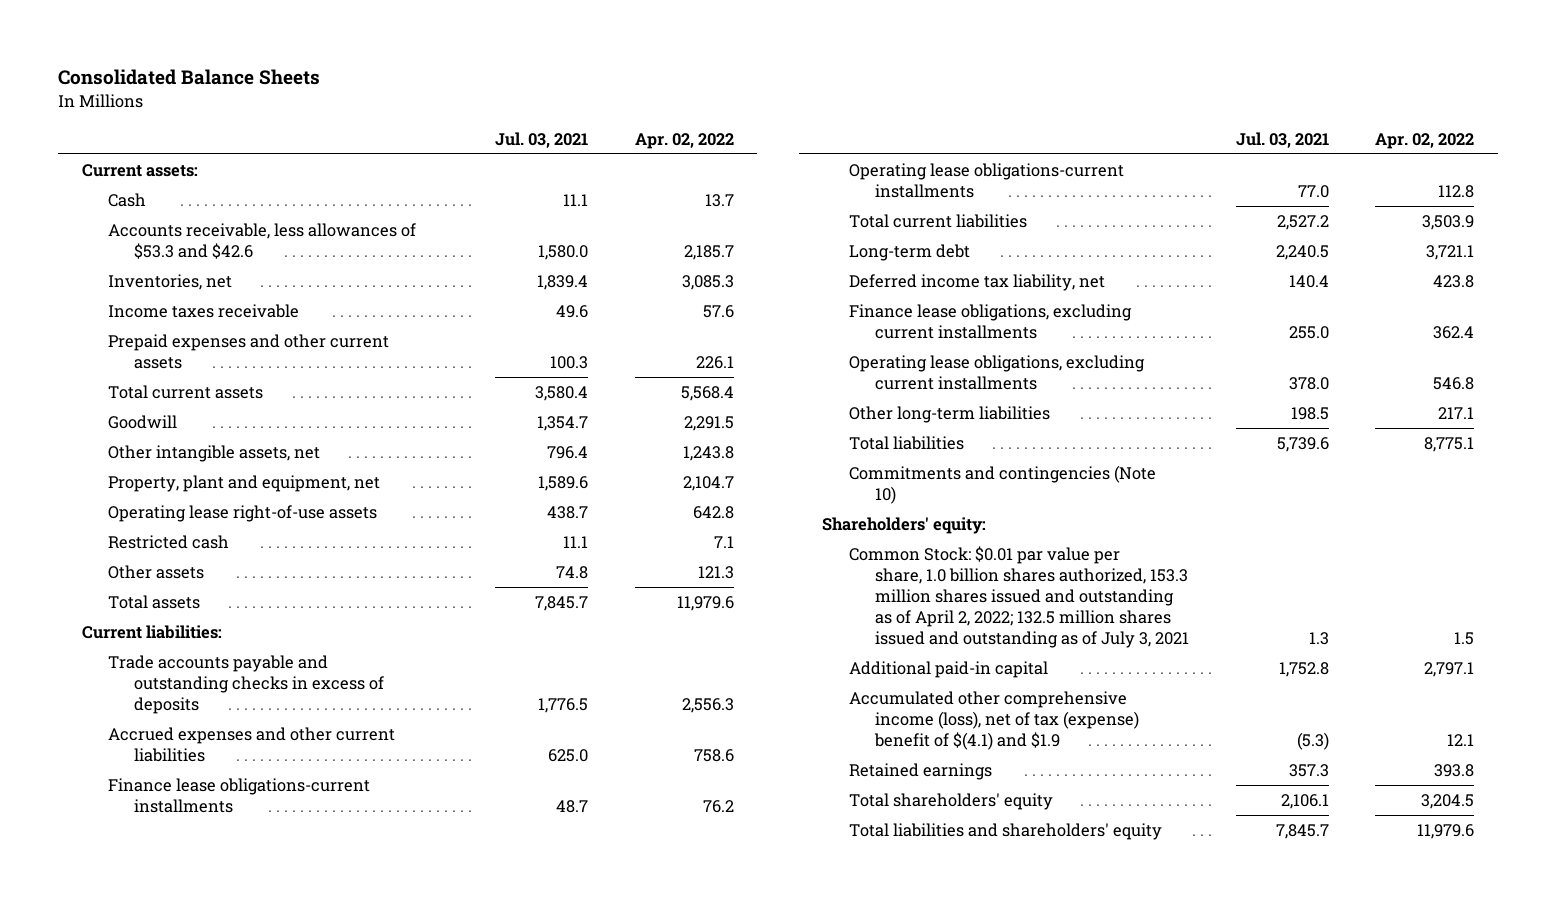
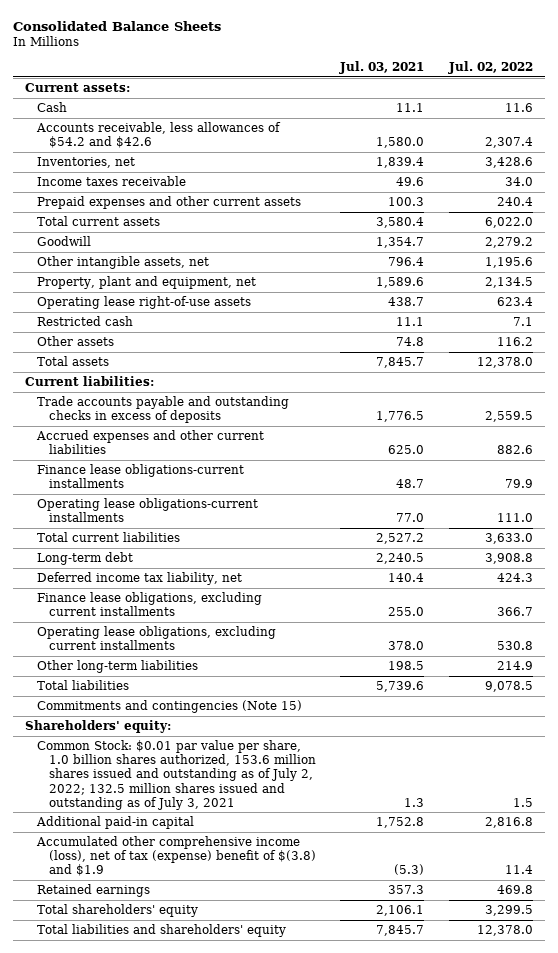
[634,132,734,149] Apr. 02, 2022 -> none
none -> [447,61,533,75] Jul. 02, 2022
[107,223,416,260] Accounts receivable, less allowances of $53.3 and $42.6 -> [36,121,282,149] Accounts receivable, less allowances of $54.2 and $42.6
[848,465,1156,505] Commitments and contingencies (Note 10) -> [37,699,303,713] Commitments and contingencies (Note 15)
[848,546,1189,649] Common Stock: $0.01 par value per share, 1.0 billion shares authorized, 153.3 million shares issued and outstanding as of April 2, 2022; 132.5 million shares issued and outstanding as of July 3, 2021 -> [37,739,316,810] Common Stock: $0.01 par value per share, 1.0 billion shares authorized, 153.6 million shares issued and outstanding as of July 2, 2022; 132.5 million shares issued and outstanding as of July 3, 2021
[848,691,1139,751] Accumulated other comprehensive income (loss), net of tax (expense) benefit of $(4.1) and $1.9 -> [36,835,316,877] Accumulated other comprehensive income (loss), net of tax (expense) benefit of $(3.8) and $1.9

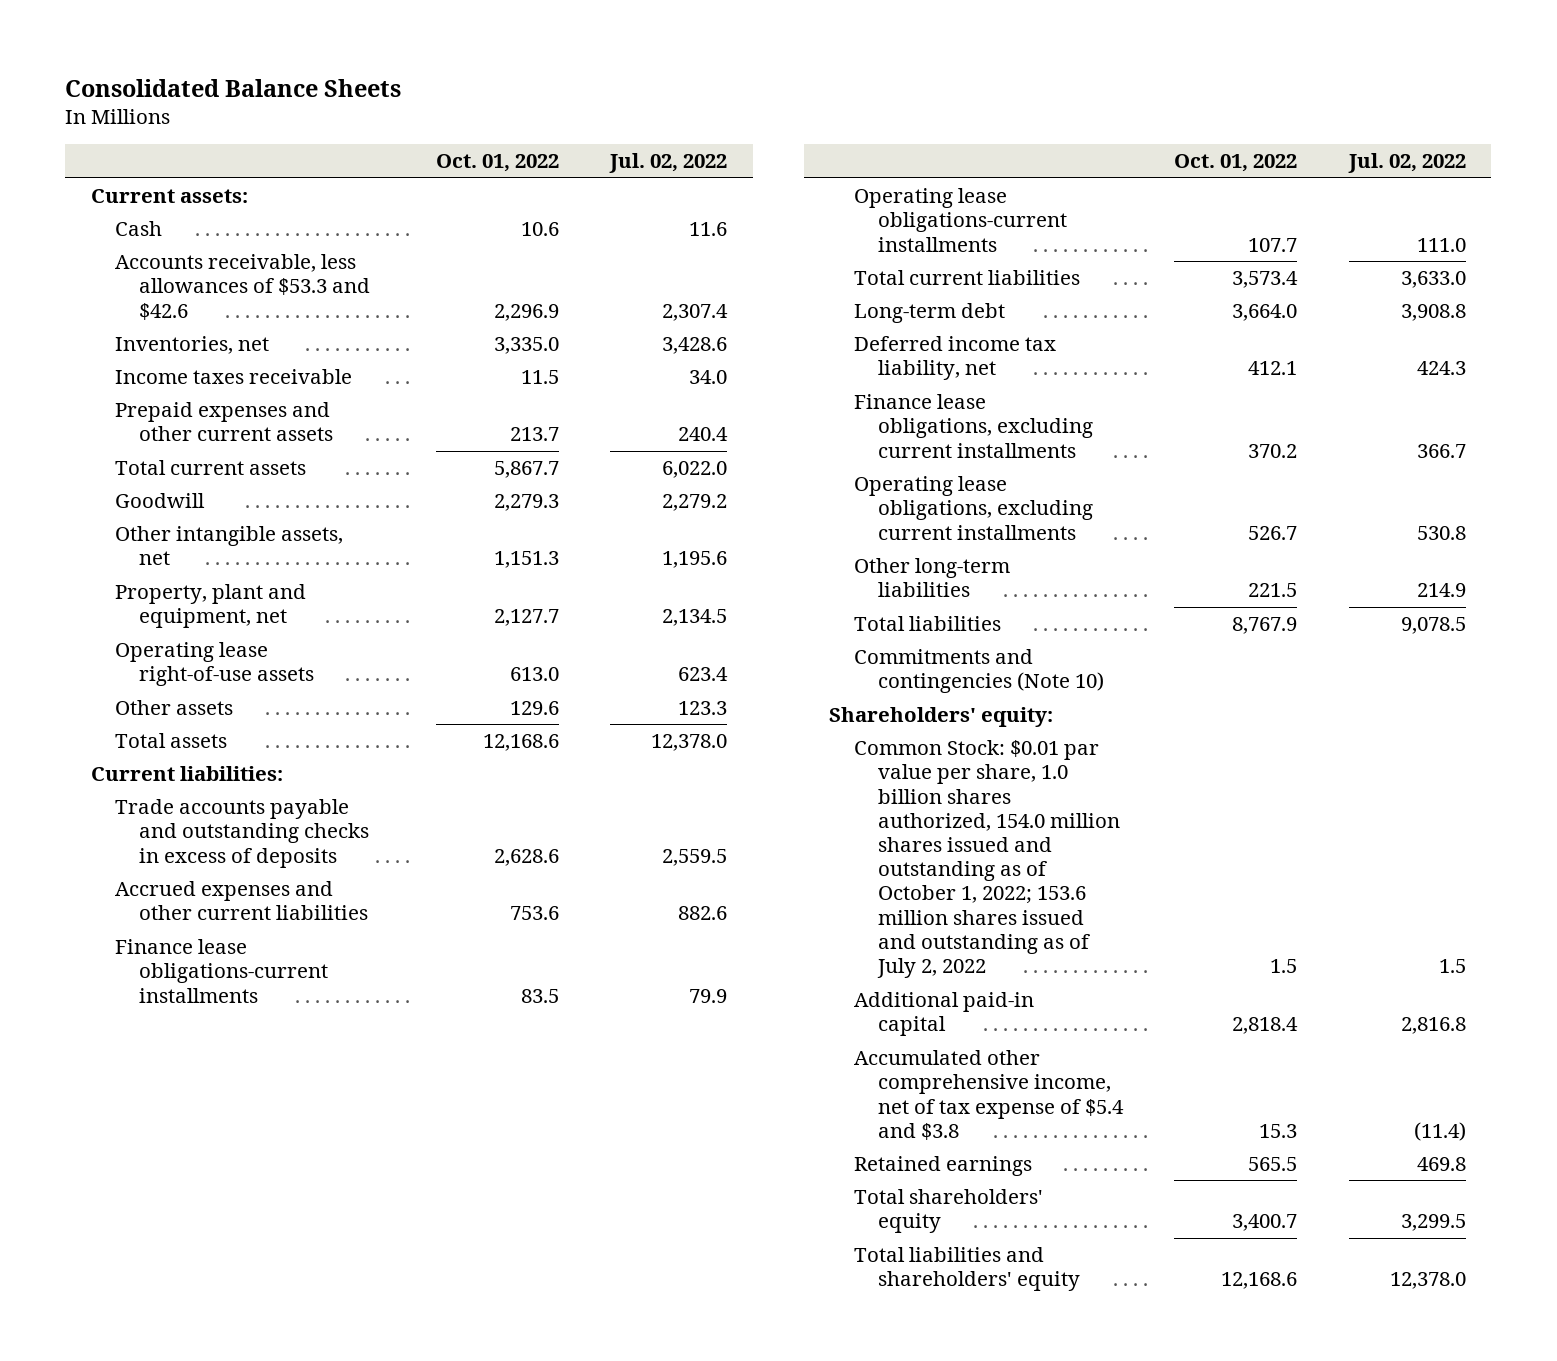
[339,61,425,75] Jul. 03, 2021 -> none
none -> [435,154,559,173] Oct. 01, 2022
[36,121,282,149] Accounts receivable, less allowances of $54.2 and $42.6 -> [115,254,371,320] Accounts receivable, less allowances of $53.3 and $42.6
[37,315,134,326] Restricted cash -> none
[496,336,533,346] 116.2 -> [678,701,728,716] 123.3
[37,699,303,713] Commitments and contingencies (Note 15) -> [853,649,1104,694] Commitments and contingencies (Note 10)
[37,739,316,810] Common Stock: $0.01 par value per share, 1.0 billion shares authorized, 153.6 million shares issued and outstanding as of July 2, 2022; 132.5 million shares issued and outstanding as of July 3, 2021 -> [853,740,1120,979] Common Stock: $0.01 par value per share, 1.0 billion shares authorized, 154.0 million shares issued and outstanding as of October 1, 2022; 153.6 million shares issued and outstanding as of July 2, 2022
[36,835,316,877] Accumulated other comprehensive income (loss), net of tax (expense) benefit of $(3.8) and $1.9 -> [853,1050,1124,1140] Accumulated other comprehensive income, net of tax expense of $5.4 and $3.8
[504,865,533,875] 11.4 -> [1413,1121,1466,1141] (11.4)

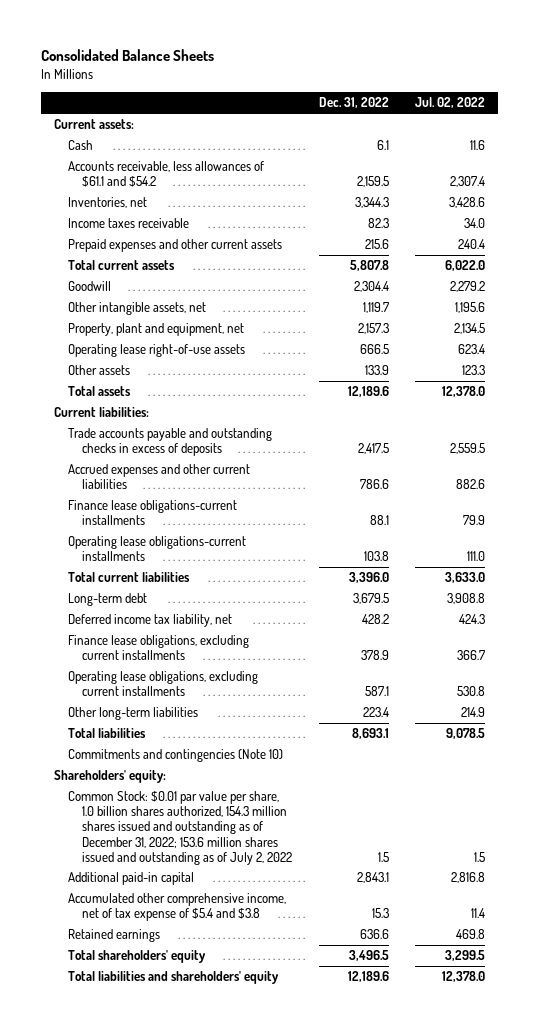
[435,154,559,173] Oct. 01, 2022 -> none
none -> [318,97,389,109] Dec. 31, 2022
[115,254,371,320] Accounts receivable, less allowances of $53.3 and $42.6 -> [68,161,265,188] Accounts receivable, less allowances of $61.1 and $54.2
[853,740,1120,979] Common Stock: $0.01 par value per share, 1.0 billion shares authorized, 154.0 million shares issued and outstanding as of October 1, 2022; 153.6 million shares issued and outstanding as of July 2, 2022 -> [68,791,293,865] Common Stock: $0.01 par value per share, 1.0 billion shares authorized, 154.3 million shares issued and outstanding as of December 31, 2022; 153.6 million shares issued and outstanding as of July 2, 2022
[1413,1121,1466,1141] (11.4) -> [470,908,485,919] 11.4

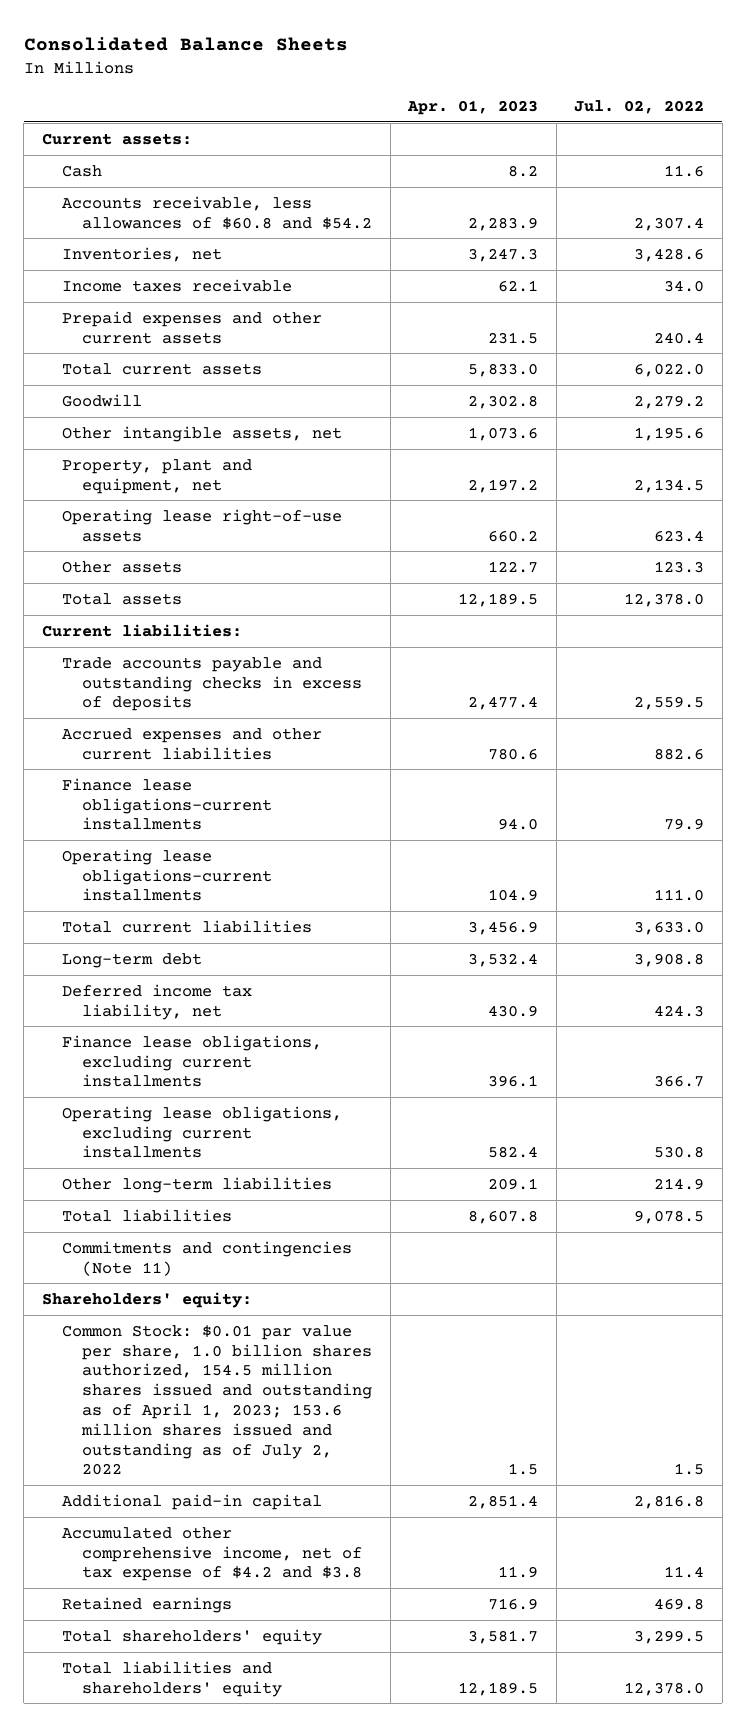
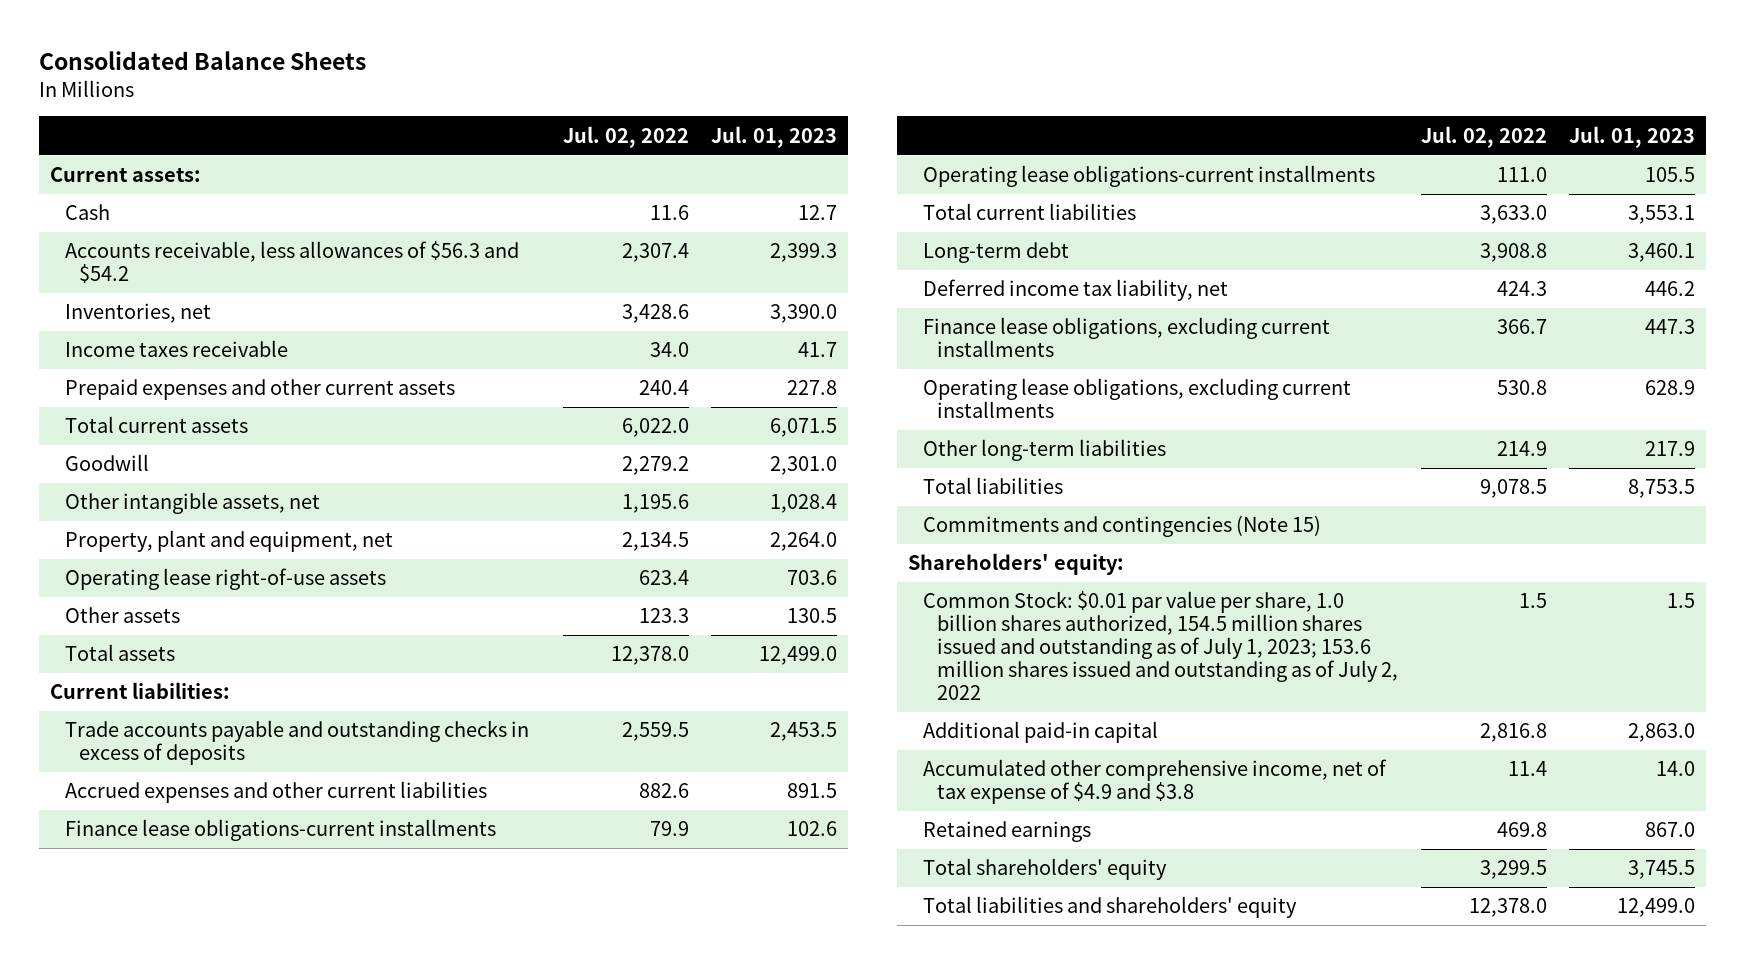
[407,99,539,115] Apr. 01, 2023 -> none
none -> [710,125,837,148] Jul. 01, 2023
[62,195,372,230] Accounts receivable, less allowances of $60.8 and $54.2 -> [64,241,519,284] Accounts receivable, less allowances of $56.3 and $54.2
[62,1240,353,1276] Commitments and contingencies (Note 11) -> [922,515,1321,538] Commitments and contingencies (Note 15)
[62,1324,372,1476] Common Stock: $0.01 par value per share, 1.0 billion shares authorized, 154.5 million shares issued and outstanding as of April 1, 2023; 153.6 million shares issued and outstanding as of July 2, 2022 -> [922,591,1399,701] Common Stock: $0.01 par value per share, 1.0 billion shares authorized, 154.5 million shares issued and outstanding as of July 1, 2023; 153.6 million shares issued and outstanding as of July 2, 2022
[62,1526,362,1582] Accumulated other comprehensive income, net of tax expense of $4.2 and $3.8 -> [922,759,1387,805] Accumulated other comprehensive income, net of tax expense of $4.9 and $3.8

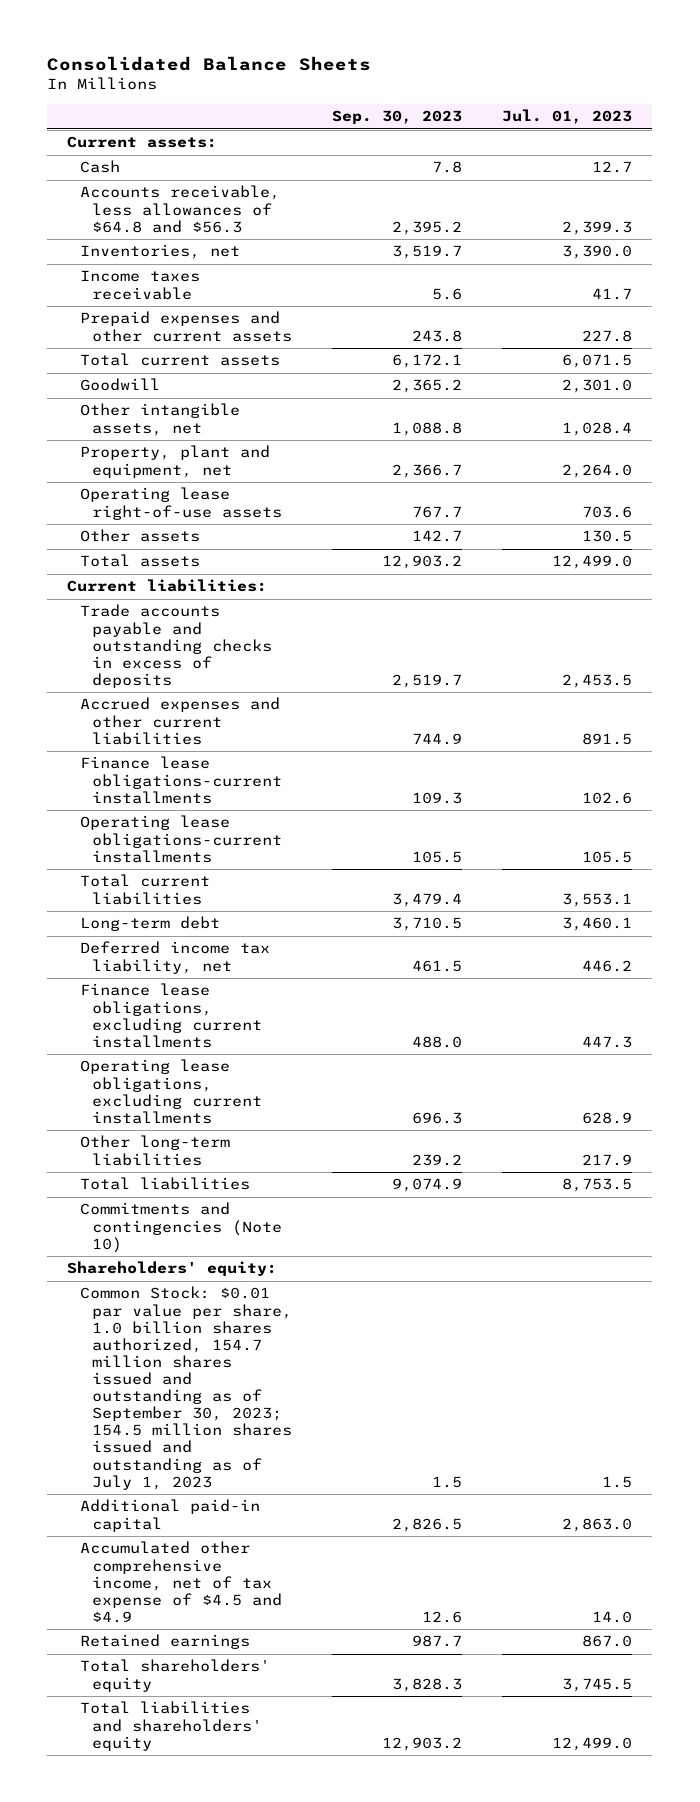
[562,125,689,148] Jul. 02, 2022 -> none
none -> [331,110,462,125] Sep. 30, 2023
[64,241,519,284] Accounts receivable, less allowances of $56.3 and $54.2 -> [79,185,280,233] Accounts receivable, less allowances of $64.8 and $56.3
[922,515,1321,538] Commitments and contingencies (Note 15) -> [79,1202,282,1253] Commitments and contingencies (Note 10)
[922,591,1399,701] Common Stock: $0.01 par value per share, 1.0 billion shares authorized, 154.5 million shares issued and outstanding as of July 1, 2023; 153.6 million shares issued and outstanding as of July 2, 2022 -> [79,1286,292,1490] Common Stock: $0.01 par value per share, 1.0 billion shares authorized, 154.7 million shares issued and outstanding as of September 30, 2023; 154.5 million shares issued and outstanding as of July 1, 2023
[922,759,1387,805] Accumulated other comprehensive income, net of tax expense of $4.9 and $3.8 -> [79,1541,282,1623] Accumulated other comprehensive income, net of tax expense of $4.5 and $4.9

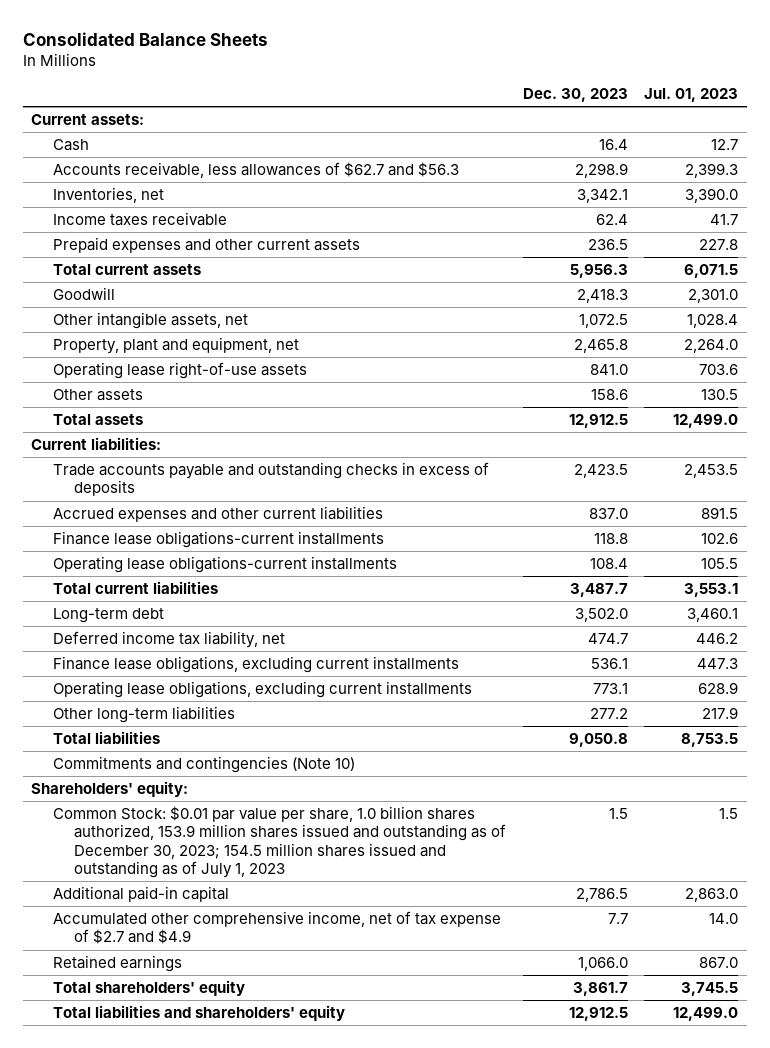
[331,110,462,125] Sep. 30, 2023 -> none
none -> [522,88,628,103] Dec. 30, 2023
[79,185,280,233] Accounts receivable, less allowances of $64.8 and $56.3 -> [52,162,459,179] Accounts receivable, less allowances of $62.7 and $56.3
[79,1286,292,1490] Common Stock: $0.01 par value per share, 1.0 billion shares authorized, 154.7 million shares issued and outstanding as of September 30, 2023; 154.5 million shares issued and outstanding as of July 1, 2023 -> [52,806,506,879] Common Stock: $0.01 par value per share, 1.0 billion shares authorized, 153.9 million shares issued and outstanding as of December 30, 2023; 154.5 million shares issued and outstanding as of July 1, 2023
[79,1541,282,1623] Accumulated other comprehensive income, net of tax expense of $4.5 and $4.9 -> [52,911,501,945] Accumulated other comprehensive income, net of tax expense of $2.7 and $4.9

